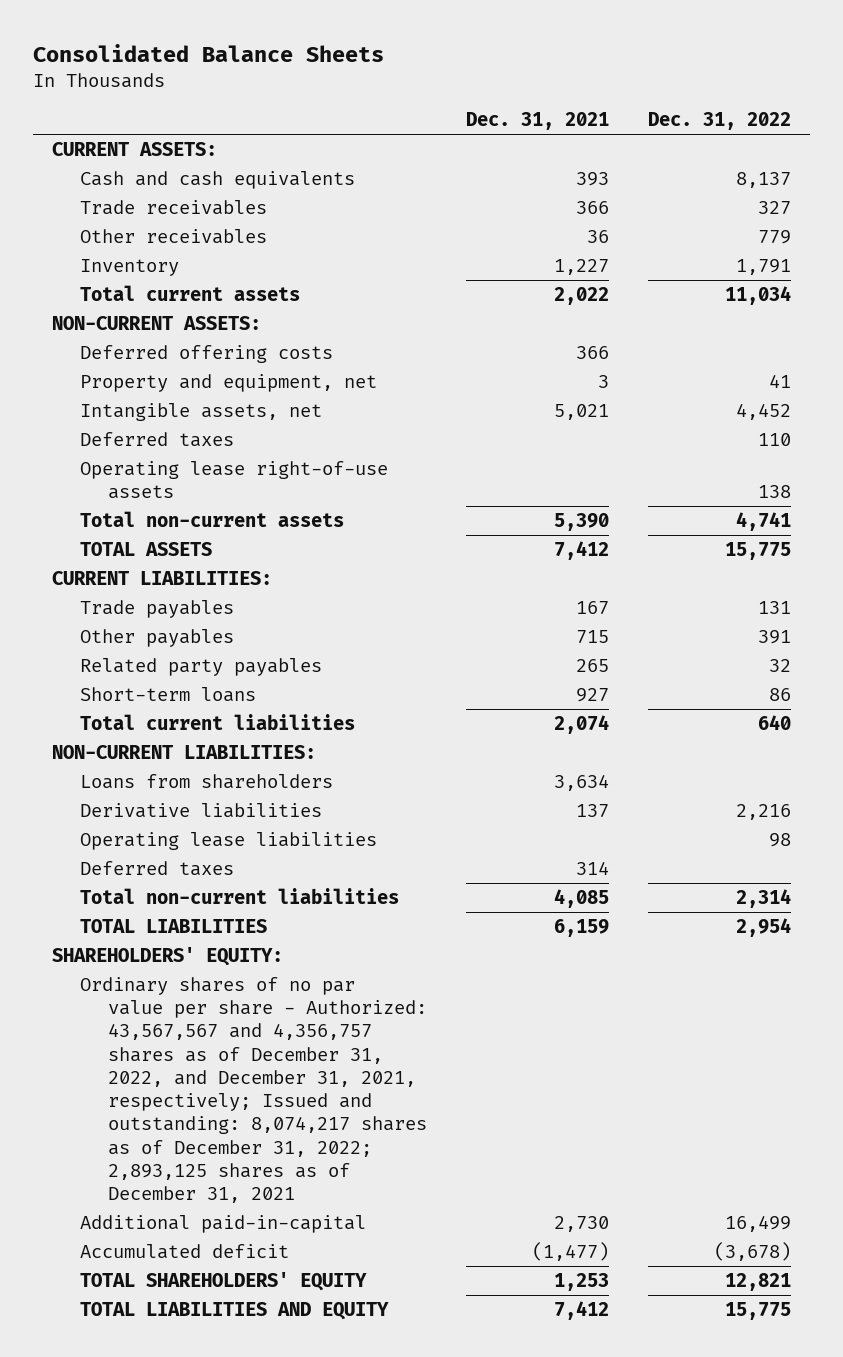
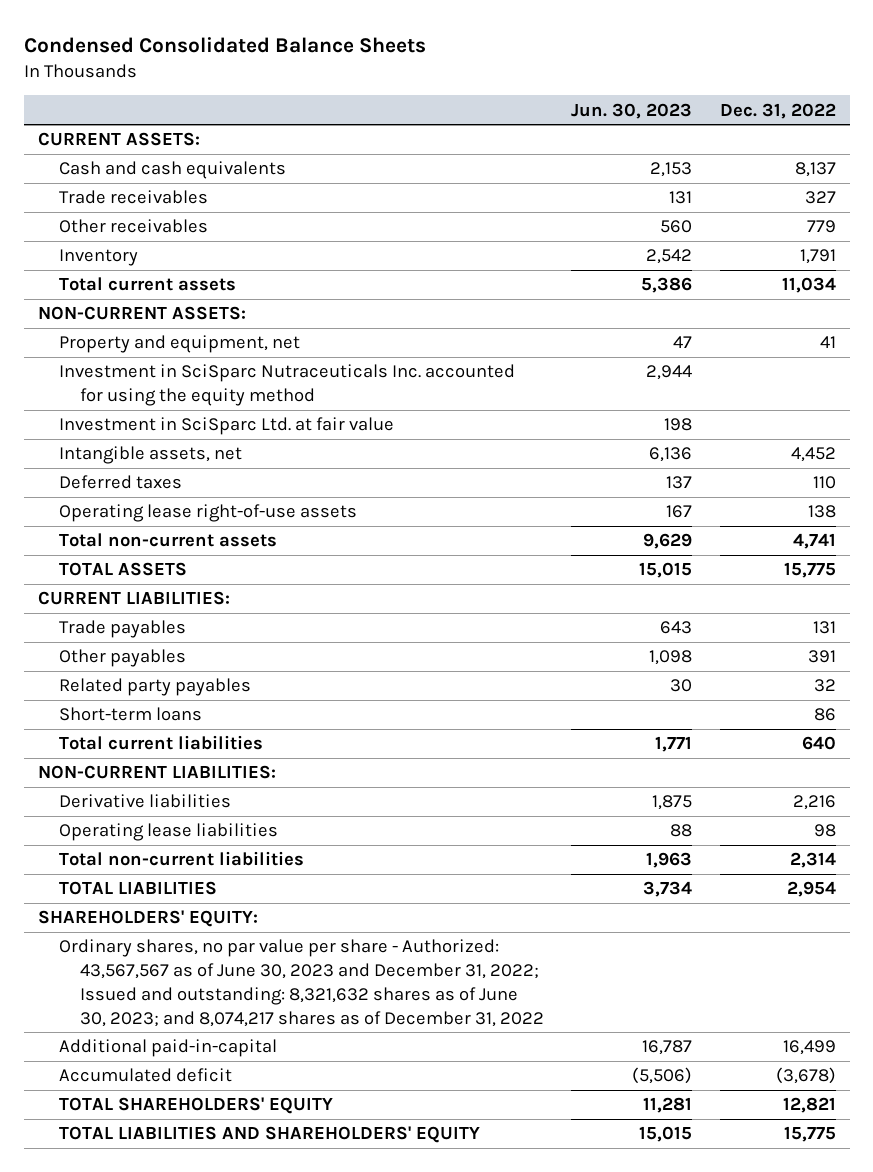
[32,43,384,62] Consolidated Balance Sheets -> [23,37,426,54] Condensed Consolidated Balance Sheets
[466,112,610,131] Dec. 31, 2021 -> none
none -> [571,102,693,119] Jun. 30, 2023
[80,344,334,363] Deferred offering costs -> none
none -> [58,364,515,407] Investment in SciSparc Nutraceuticals Inc. accounted for using the equity method
none -> [58,417,394,436] Investment in SciSparc Ltd. at fair value
[80,773,334,789] Loans from shareholders -> none
[80,860,235,876] Deferred taxes -> none
[80,976,428,1204] Ordinary shares of no par value per share - Authorized: 43,567,567 and 4,356,757 shares as of December 31, 2022, and December 31, 2021, respectively; Issued and outstanding: 8,074,217 shares as of December 31, 2022; 2,893,125 shares as of December 31, 2021 -> [58,939,544,1027] Ordinary shares, no par value per share - Authorized: 43,567,567 as of June 30, 2023 and December 31, 2022; Issued and outstanding: 8,321,632 shares as of June 30, 2023; and 8,074,217 shares as of December 31, 2022
[80,1301,390,1320] TOTAL LIABILITIES AND EQUITY -> [58,1126,480,1144] TOTAL LIABILITIES AND SHAREHOLDERS' EQUITY

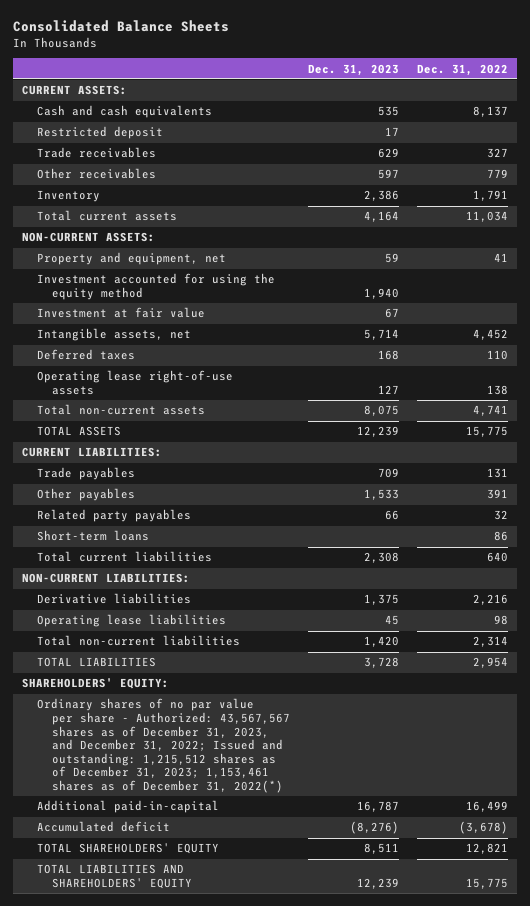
[23,37,426,54] Condensed Consolidated Balance Sheets -> [12,19,229,32] Consolidated Balance Sheets
[571,102,693,119] Jun. 30, 2023 -> none
none -> [308,63,400,76] Dec. 31, 2023
none -> [37,126,164,140] Restricted deposit
[58,364,515,407] Investment in SciSparc Nutraceuticals Inc. accounted for using the equity method -> [37,273,276,300] Investment accounted for using the equity method
[58,417,394,436] Investment in SciSparc Ltd. at fair value -> [37,307,206,319] Investment at fair value
[58,939,544,1027] Ordinary shares, no par value per share - Authorized: 43,567,567 as of June 30, 2023 and December 31, 2022; Issued and outstanding: 8,321,632 shares as of June 30, 2023; and 8,074,217 shares as of December 31, 2022 -> [37,698,291,794] Ordinary shares of no par value per share - Authorized: 43,567,567 shares as of December 31, 2023, and December 31, 2022; Issued and outstanding: 1,215,512 shares as of December 31, 2023; 1,153,461 shares as of December 31, 2022(*)

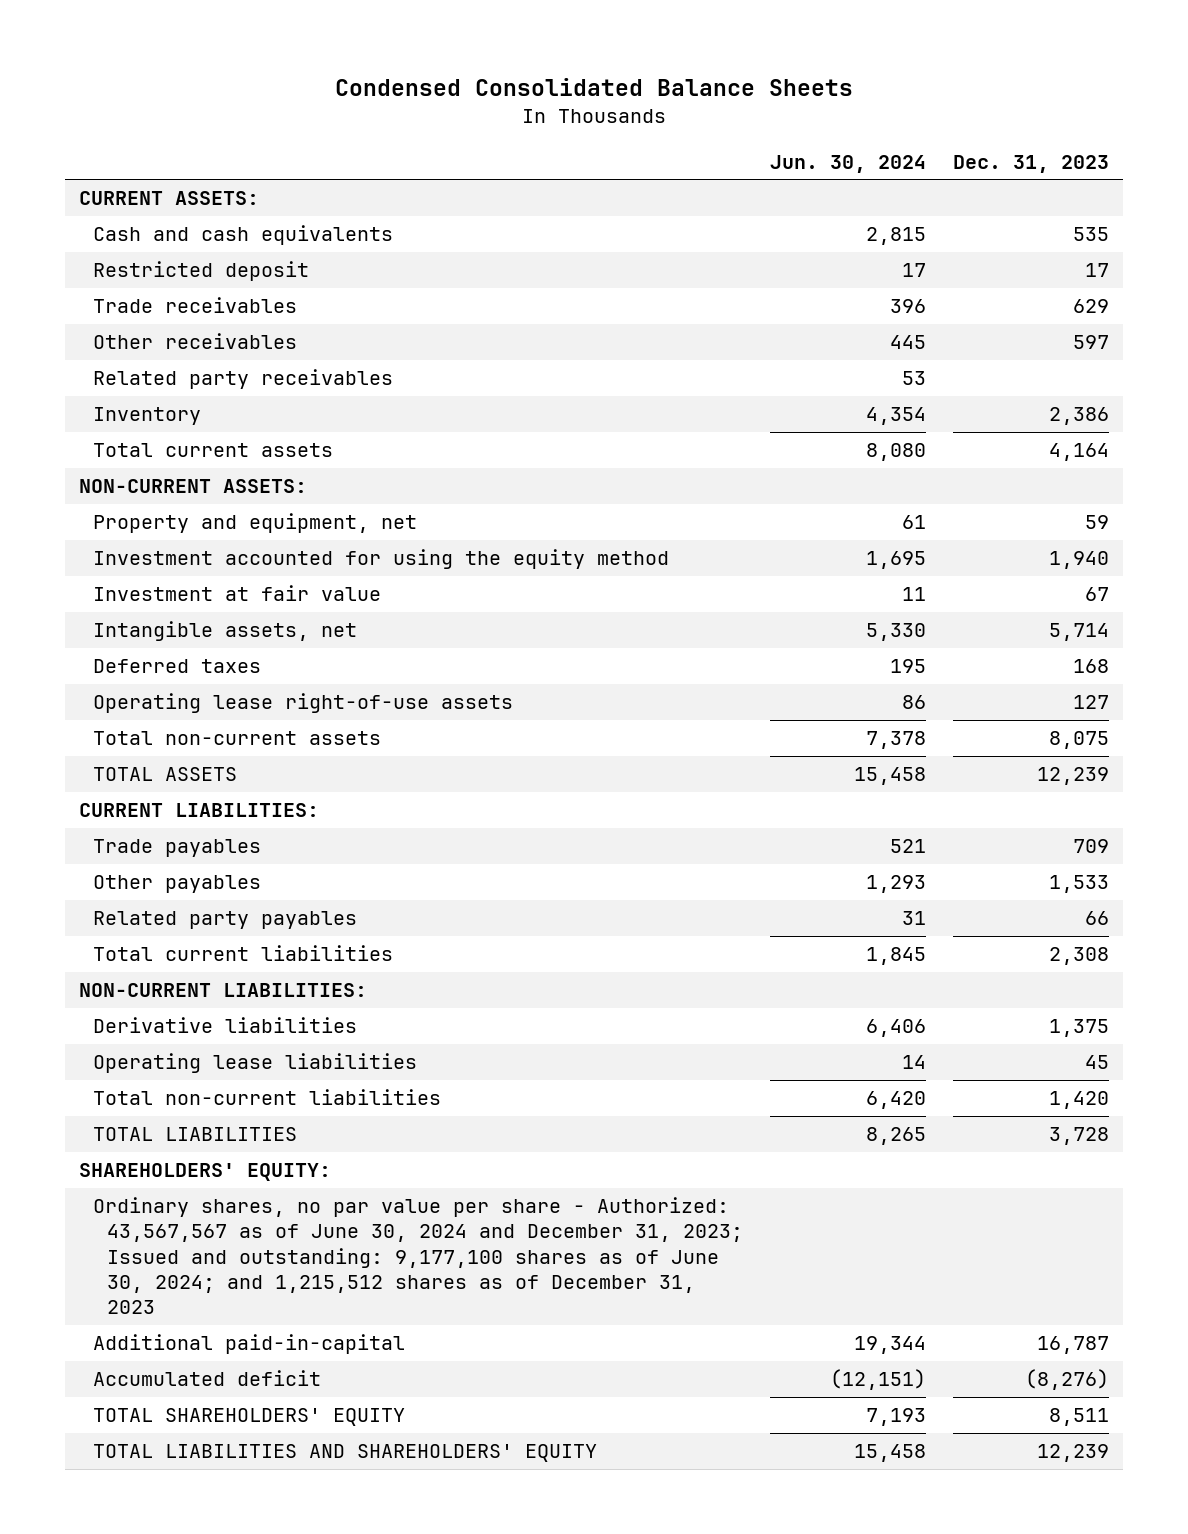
[12,19,229,32] Consolidated Balance Sheets -> [334,78,853,97] Condensed Consolidated Balance Sheets
[416,63,508,76] Dec. 31, 2022 -> none
none -> [770,154,927,173] Jun. 30, 2024
none -> [92,369,393,390] Related party receivables
[37,530,150,542] Short-term loans -> none
[37,698,291,794] Ordinary shares of no par value per share - Authorized: 43,567,567 shares as of December 31, 2023, and December 31, 2022; Issued and outstanding: 1,215,512 shares as of December 31, 2023; 1,153,461 shares as of December 31, 2022(*) -> [92,1197,743,1315] Ordinary shares, no par value per share - Authorized: 43,567,567 as of June 30, 2024 and December 31, 2023; Issued and outstanding: 9,177,100 shares as of June 30, 2024; and 1,215,512 shares as of December 31, 2023

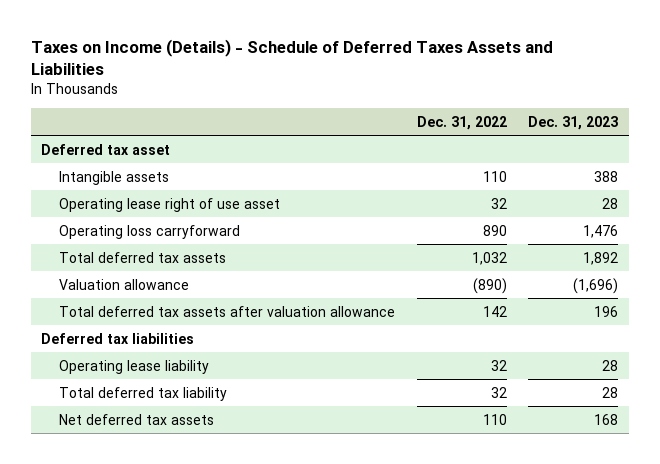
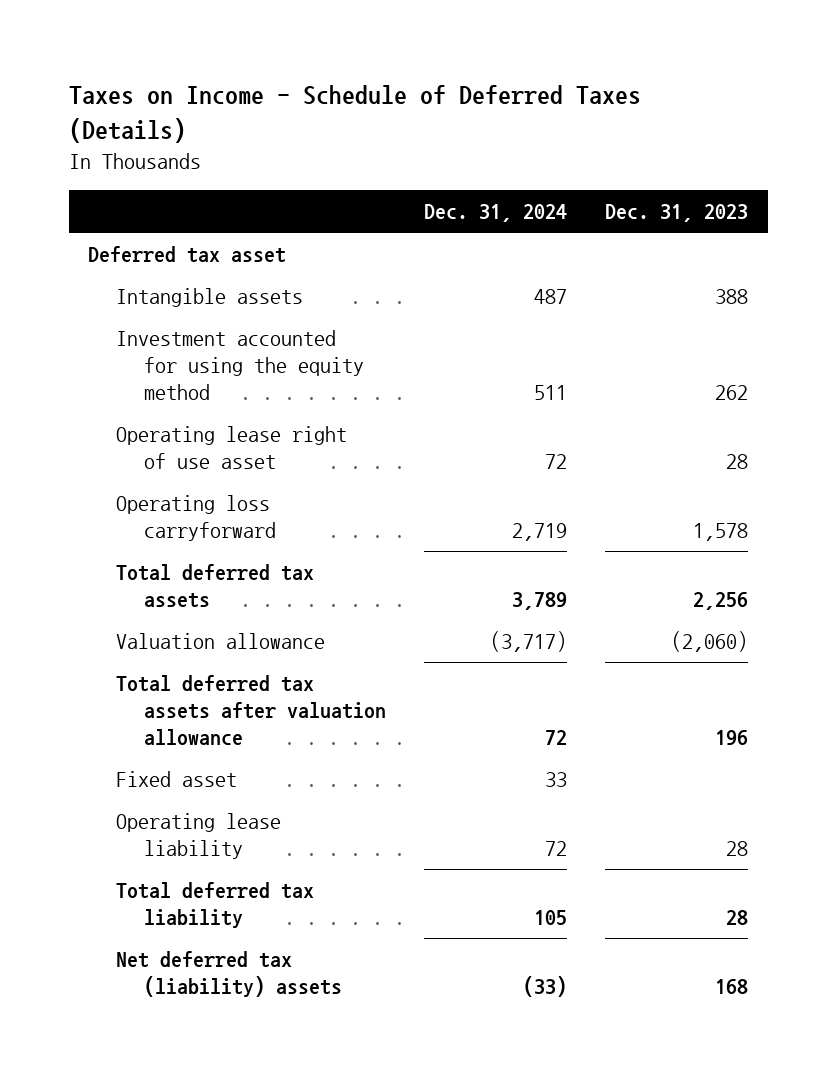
[30,38,553,75] Taxes on Income (Details) - Schedule of Deferred Taxes Assets and Liabilities -> [68,85,641,143] Taxes on Income - Schedule of Deferred Taxes (Details)
[416,115,507,130] Dec. 31, 2022 -> none
none -> [424,204,568,223] Dec. 31, 2024
none -> [115,330,364,400] Investment accounted for using the equity method
[583,224,619,238] 1,476 -> [693,522,749,541] 1,578
[583,251,619,265] 1,892 -> [693,591,749,610] 2,256
[573,277,619,294] (1,696) -> [671,631,749,653] (2,060)
[41,332,195,344] Deferred tax liabilities -> none
none -> [115,771,237,788] Fixed asset
[59,413,215,425] Net deferred tax assets -> [115,951,342,997] Net deferred tax (liability) assets

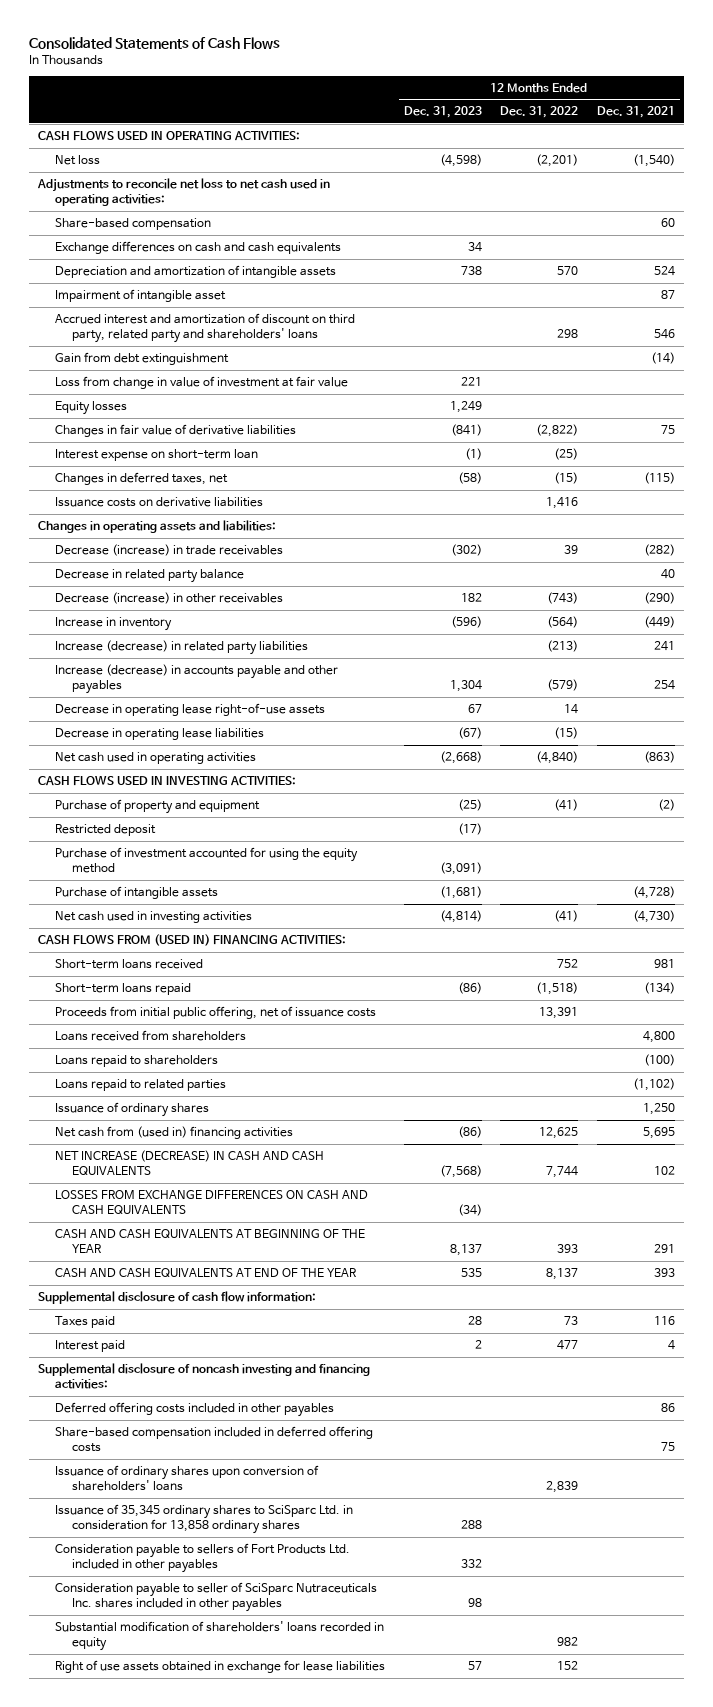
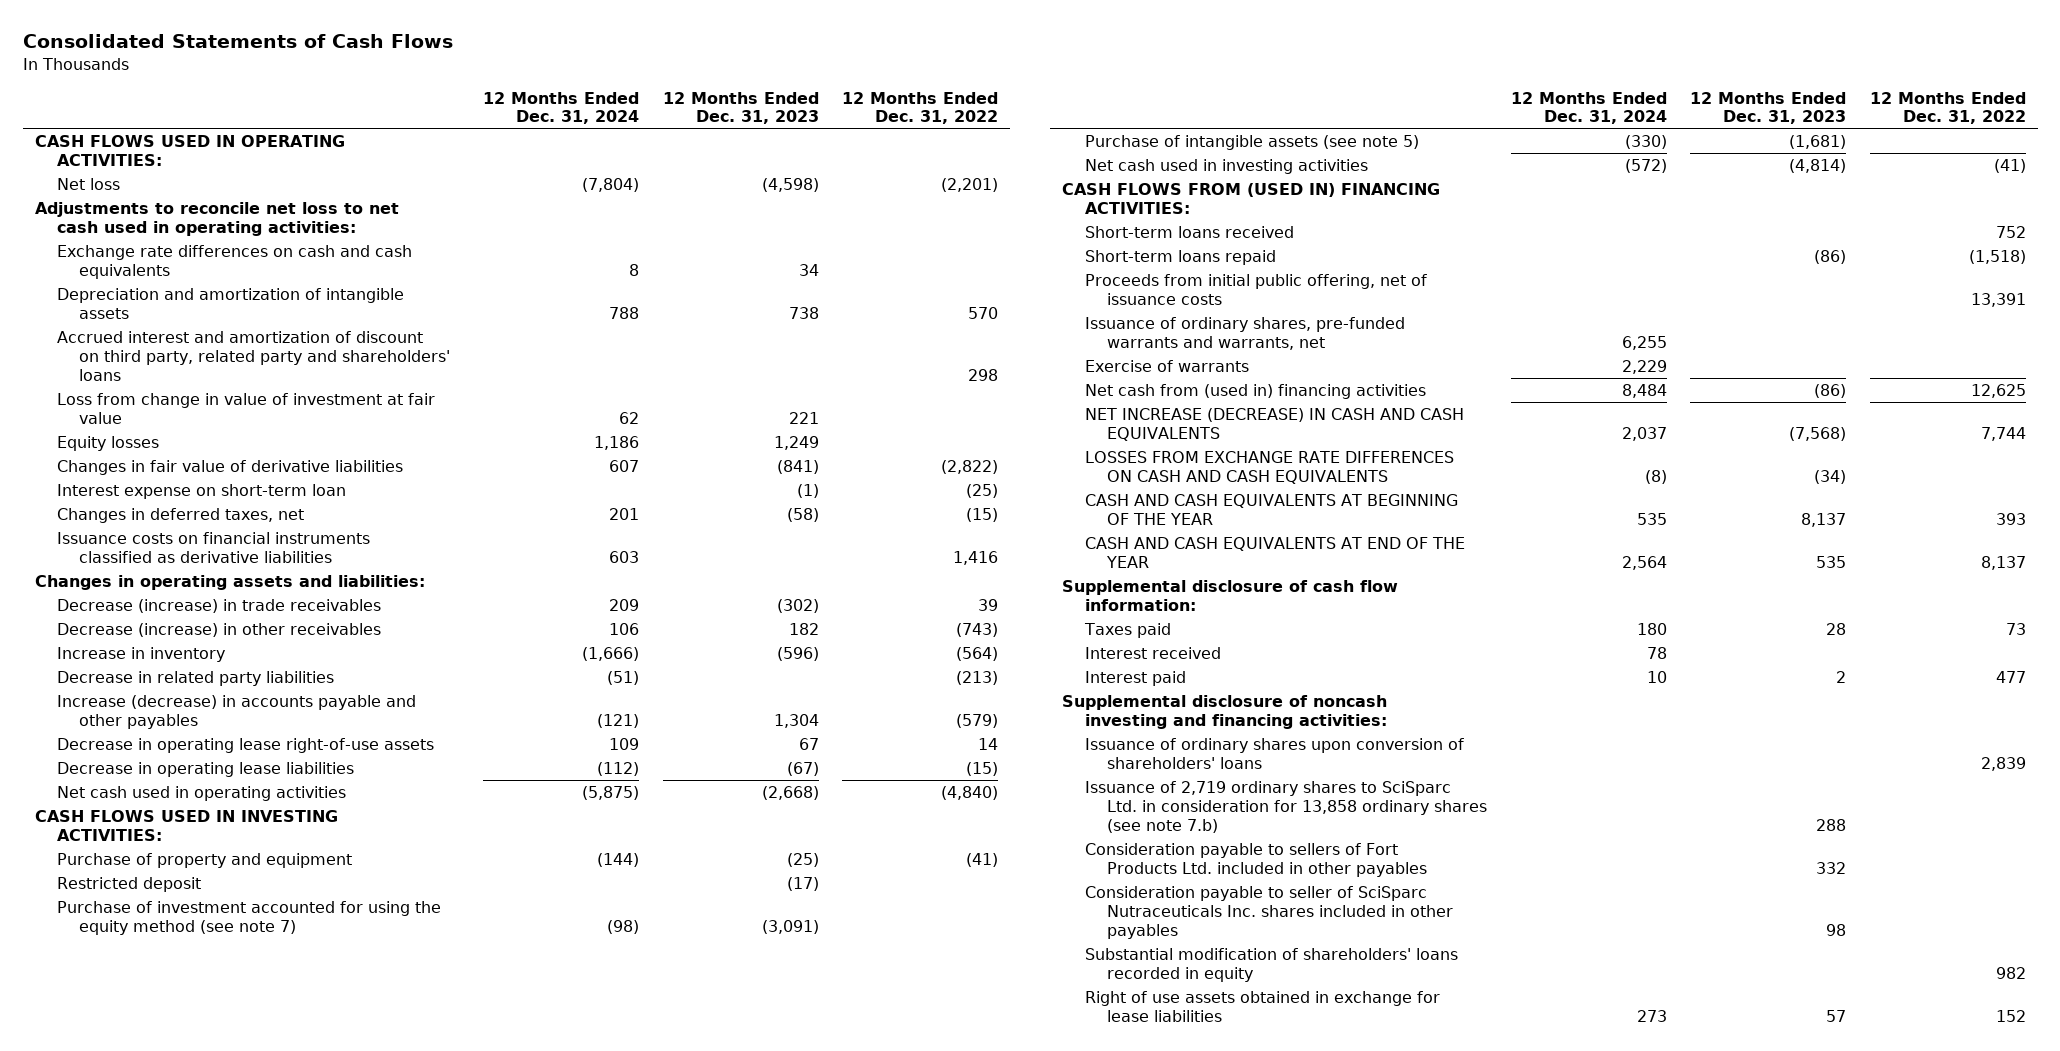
[597,106,676,119] Dec. 31, 2021 -> none
none -> [482,91,639,125] 12 Months Ended Dec. 31, 2024
[55,218,212,231] Share-based compensation -> none
[55,241,342,255] Exchange differences on cash and cash equivalents -> [56,244,412,279] Exchange rate differences on cash and cash equivalents
[55,289,227,303] Impairment of intangible asset -> none
[55,352,230,366] Gain from debt extinguishment -> none
[55,497,264,508] Issuance costs on derivative liabilities -> [56,531,370,563] Issuance costs on financial instruments classified as derivative liabilities
[55,569,245,584] Decrease in related party balance -> none
[55,640,309,656] Increase (decrease) in related party liabilities -> [56,670,334,686] Decrease in related party liabilities
[55,847,359,874] Purchase of investment accounted for using the equity method -> [56,900,441,935] Purchase of investment accounted for using the equity method (see note 7)
[55,886,219,900] Purchase of intangible assets -> [1084,134,1419,150] Purchase of intangible assets (see note 5)
[55,1030,247,1042] Loans received from shareholders -> none
[55,1055,219,1068] Loans repaid to shareholders -> none
[55,1079,227,1092] Loans repaid to related parties -> none
none -> [1084,316,1405,350] Issuance of ordinary shares, pre-funded warrants and warrants, net
[55,1102,210,1118] Issuance of ordinary shares -> [1084,359,1249,372] Exercise of warrants
[55,1190,369,1215] LOSSES FROM EXCHANGE DIFFERENCES ON CASH AND CASH EQUIVALENTS -> [1084,450,1454,484] LOSSES FROM EXCHANGE RATE DIFFERENCES ON CASH AND CASH EQUIVALENTS
none -> [1084,646,1221,659] Interest received
[55,1402,335,1418] Deferred offering costs included in other payables -> none
[55,1426,374,1453] Share-based compensation included in deferred offering costs -> none
[55,1504,354,1535] Issuance of 35,345 ordinary shares to SciSparc Ltd. in consideration for 13,858 ordinary shares -> [1084,780,1487,833] Issuance of 2,719 ordinary shares to SciSparc Ltd. in consideration for 13,858 ordinary shares (see note 7.b)

